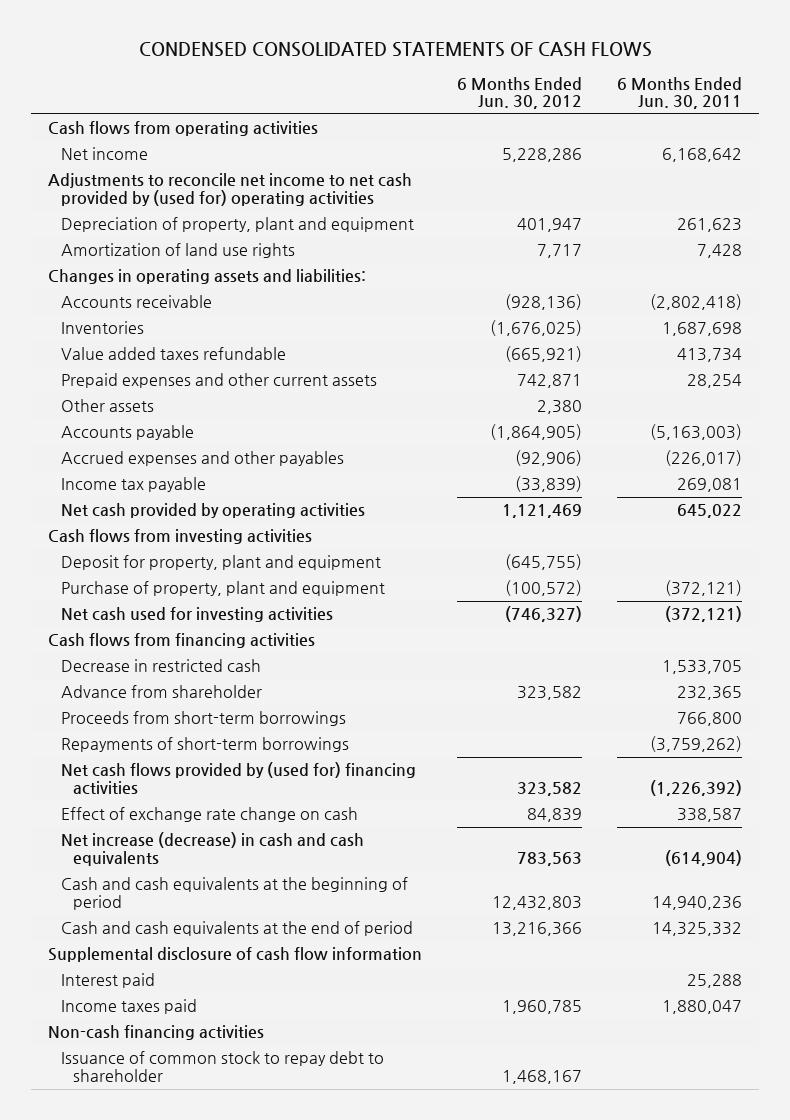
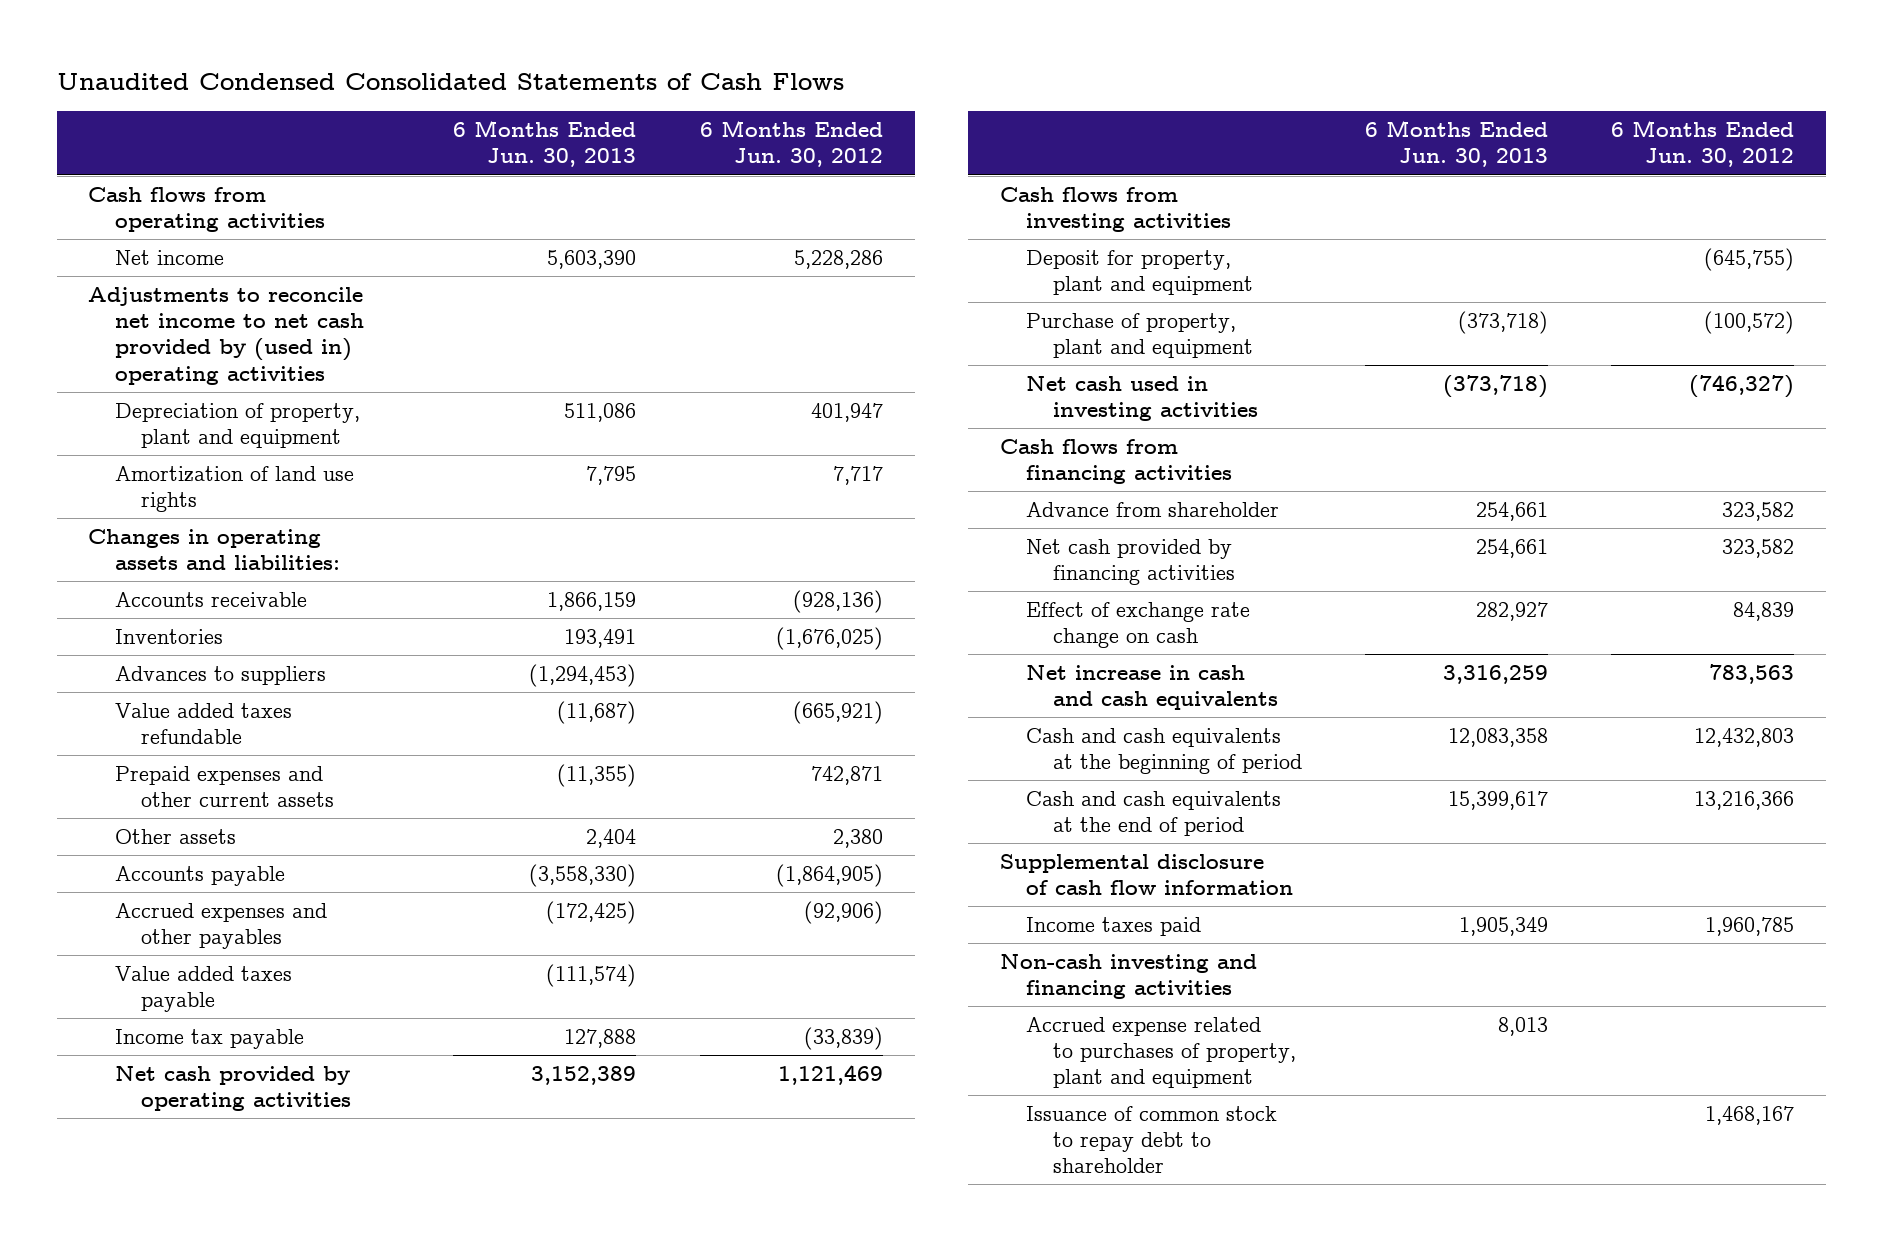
[138,41,652,57] CONDENSED CONSOLIDATED STATEMENTS OF CASH FLOWS -> [56,72,844,90] Unaudited Condensed Consolidated Statements of Cash Flows
[616,76,742,110] 6 Months Ended Jun. 30, 2011 -> none
none -> [453,120,637,168] 6 Months Ended Jun. 30, 2013
[48,173,413,207] Adjustments to reconcile net income to net cash provided by (used for) operating activities -> [88,286,364,385] Adjustments to reconcile net income to net cash provided by (used in) operating activities
none -> [114,665,326,685] Advances to suppliers
none -> [114,965,292,1013] Value added taxes payable
[60,607,333,623] Net cash used for investing activities -> [1026,375,1258,422] Net cash used in investing activities
[60,659,261,673] Decrease in restricted cash -> none
[60,711,346,727] Proceeds from short-term borrowings -> none
[60,737,349,753] Repayments of short-term borrowings -> none
[60,762,416,796] Net cash flows provided by (used for) financing activities -> [1026,538,1235,586] Net cash provided by financing activities
[60,832,364,867] Net increase (decrease) in cash and cash equivalents -> [1026,664,1278,711] Net increase in cash and cash equivalents
[60,973,155,989] Interest paid -> none
[48,1025,265,1041] Non-cash financing activities -> [999,953,1257,1000] Non-cash investing and financing activities
none -> [1026,1016,1296,1089] Accrued expense related to purchases of property, plant and equipment

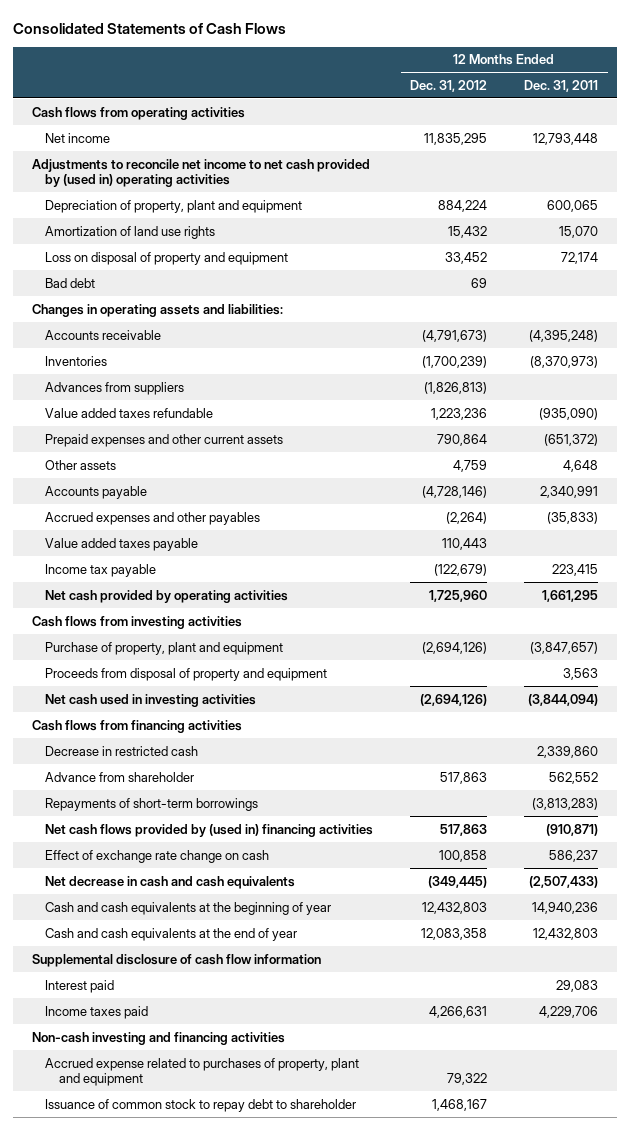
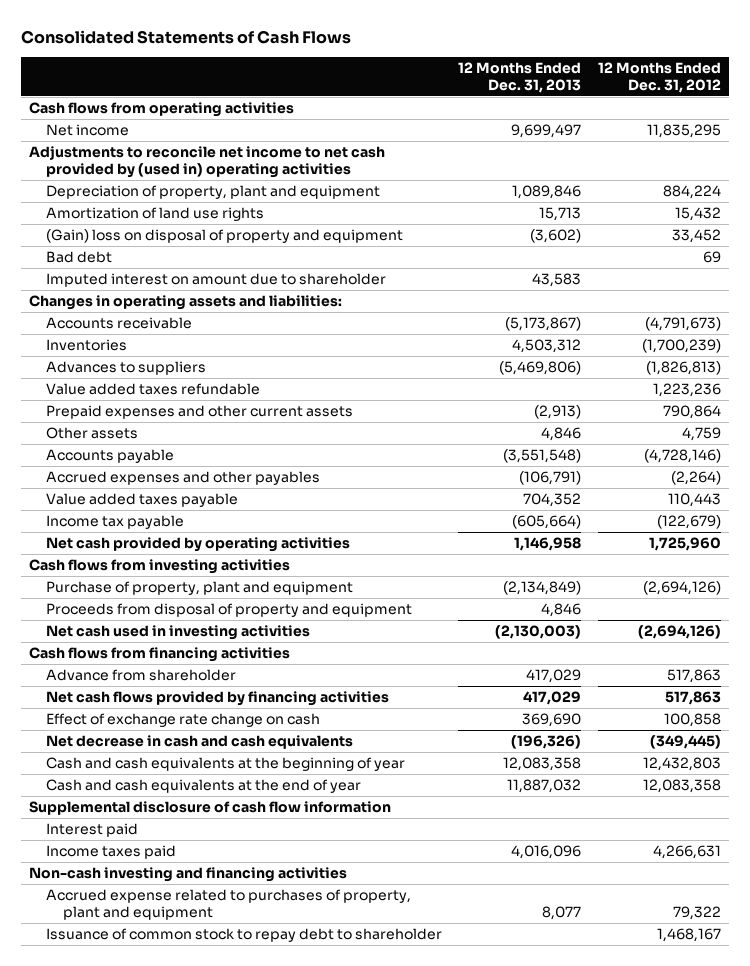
[524,79,599,92] Dec. 31, 2011 -> none
none -> [458,61,582,93] 12 Months Ended Dec. 31, 2013
[45,251,289,265] Loss on disposal of property and equipment -> [45,229,403,244] (Gain) loss on disposal of property and equipment
none -> [45,273,386,288] Imputed interest on amount due to shareholder
[45,381,185,395] Advances from suppliers -> [45,361,206,376] Advances to suppliers
[45,745,199,756] Decrease in restricted cash -> none
[45,797,259,811] Repayments of short-term borrowings -> none
[45,823,374,837] Net cash flows provided by (used in) financing activities -> [45,691,389,707] Net cash flows provided by financing activities

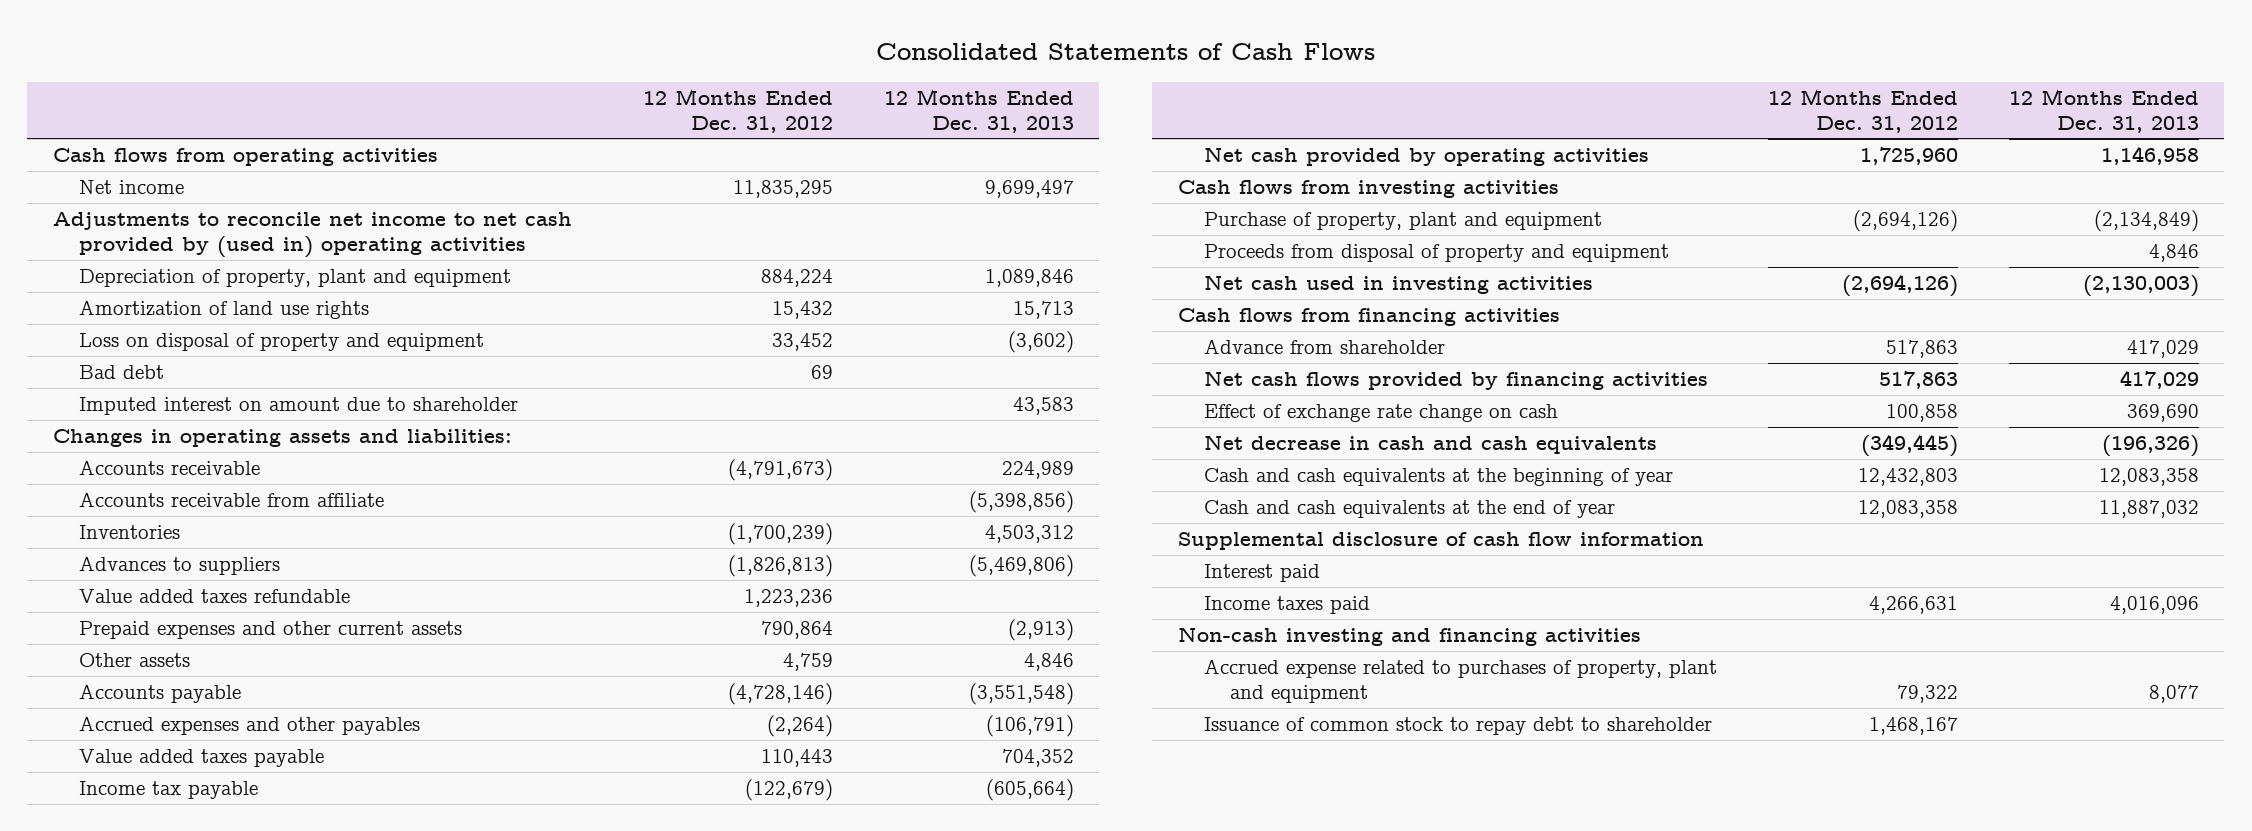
[45,229,403,244] (Gain) loss on disposal of property and equipment -> [78,333,484,352] Loss on disposal of property and equipment
[505,317,582,332] (5,173,867) -> [1001,461,1074,480] 224,989
none -> [78,492,384,508] Accounts receivable from affiliate

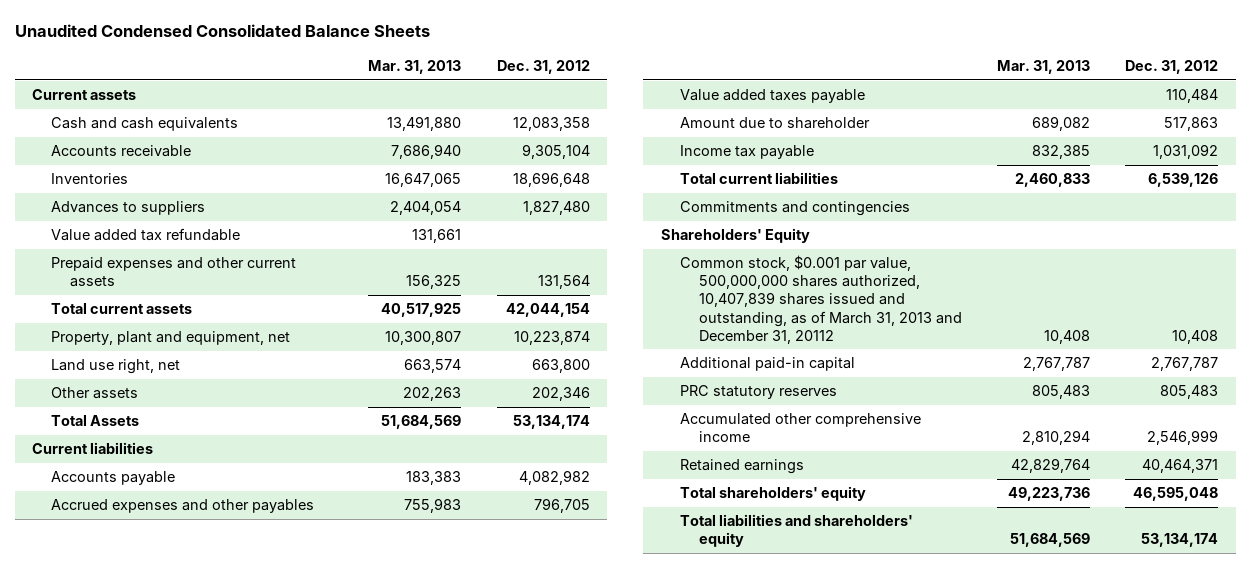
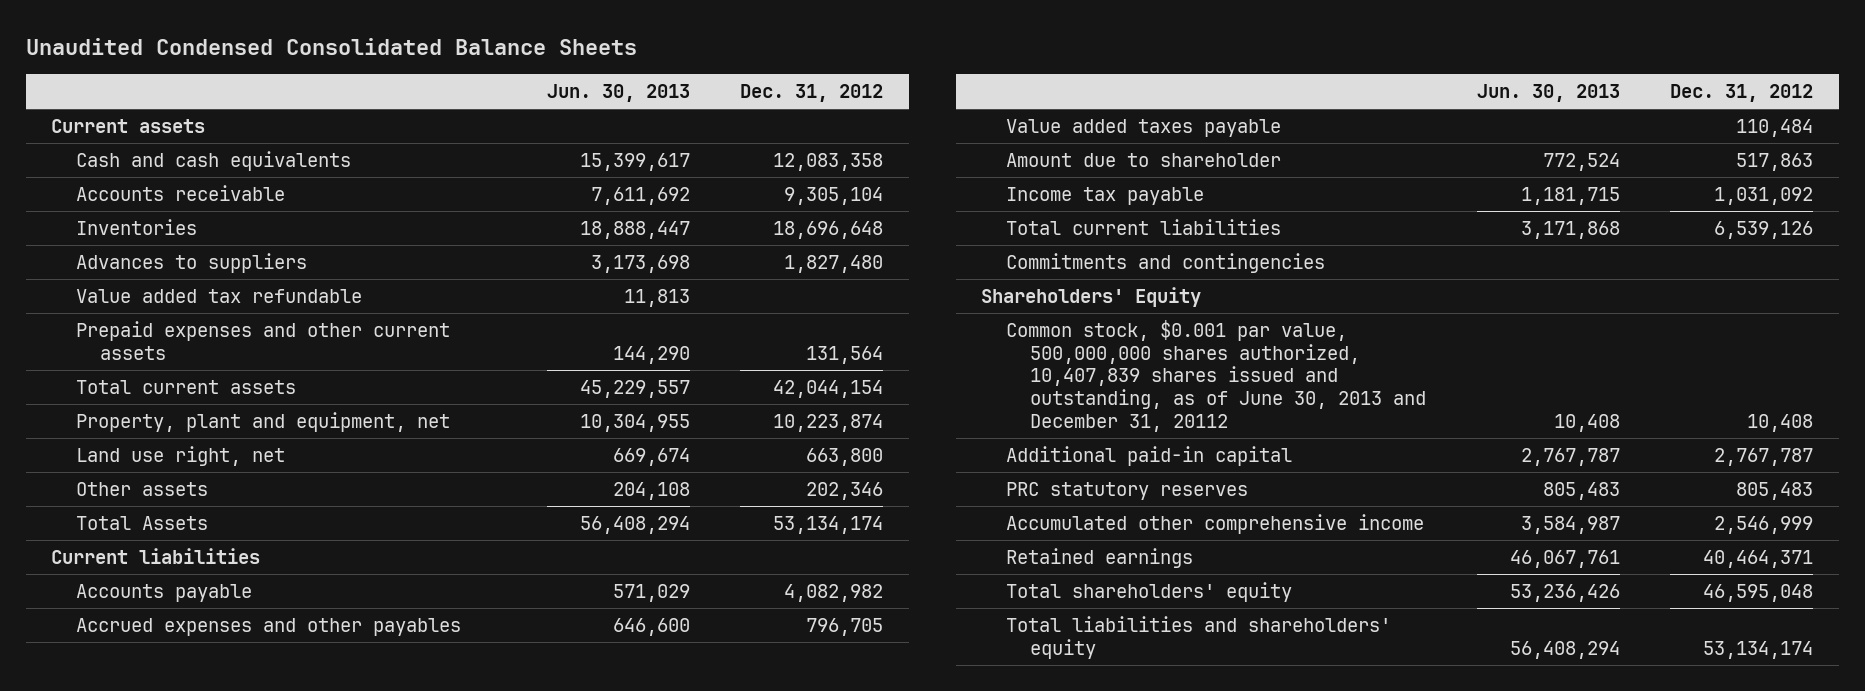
[368,59,462,74] Mar. 31, 2013 -> none
none -> [546,83,690,102] Jun. 30, 2013
[679,255,962,344] Common stock, $0.001 par value, 500,000,000 shares authorized, 10,407,839 shares issued and outstanding, as of March 31, 2013 and December 31, 20112 -> [1005,320,1426,432] Common stock, $0.001 par value, 500,000,000 shares authorized, 10,407,839 shares issued and outstanding, as of June 30, 2013 and December 31, 20112

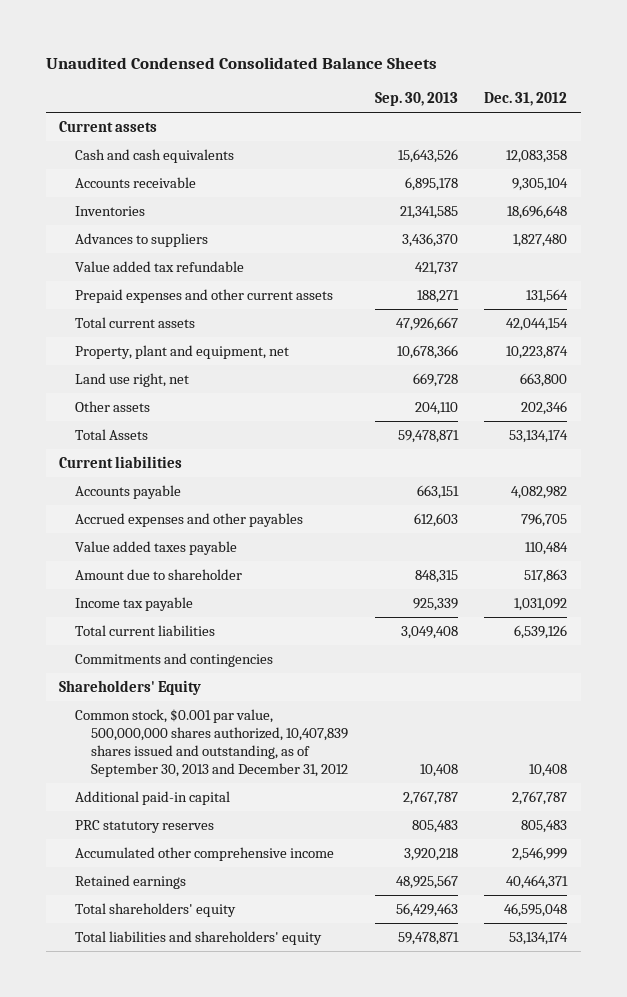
[546,83,690,102] Jun. 30, 2013 -> none
none -> [374,92,458,107] Sep. 30, 2013
[1005,320,1426,432] Common stock, $0.001 par value, 500,000,000 shares authorized, 10,407,839 shares issued and outstanding, as of June 30, 2013 and December 31, 20112 -> [75,709,349,778] Common stock, $0.001 par value, 500,000,000 shares authorized, 10,407,839 shares issued and outstanding, as of September 30, 2013 and December 31, 2012

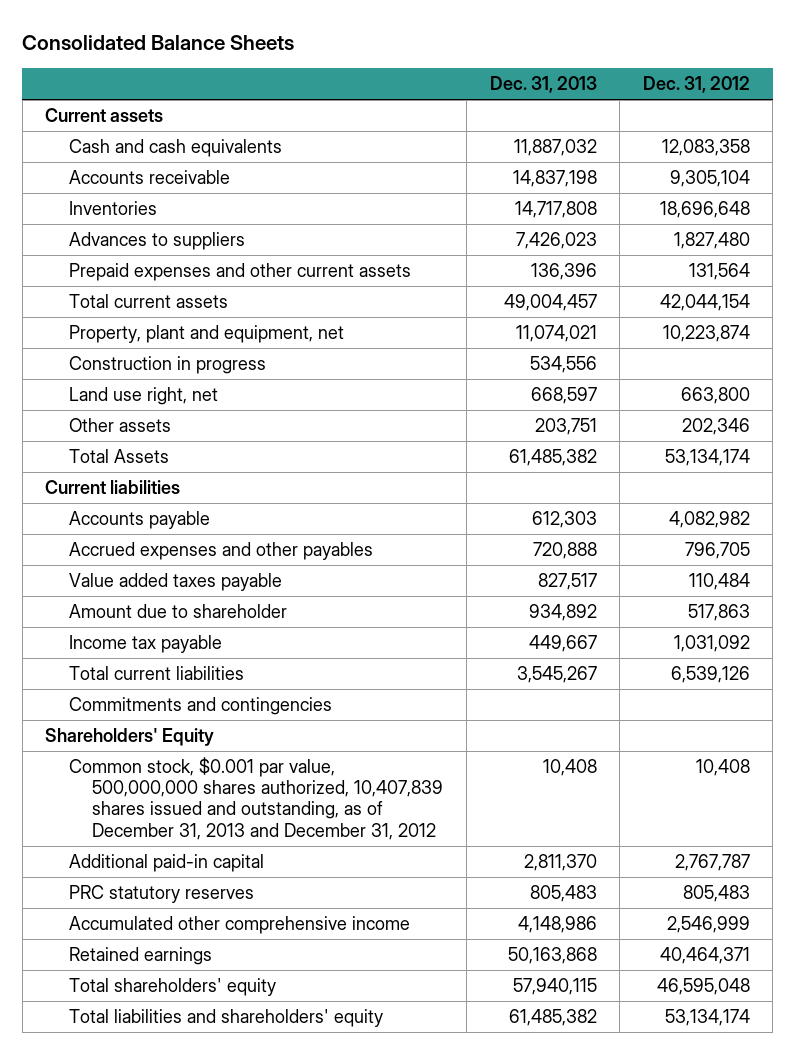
[46,57,438,70] Unaudited Condensed Consolidated Balance Sheets -> [22,35,295,51] Consolidated Balance Sheets
[374,92,458,107] Sep. 30, 2013 -> none
none -> [489,76,597,94] Dec. 31, 2013
[75,261,245,273] Value added tax refundable -> none
none -> [68,356,266,375] Construction in progress
[75,709,349,778] Common stock, $0.001 par value, 500,000,000 shares authorized, 10,407,839 shares issued and outstanding, as of September 30, 2013 and December 31, 2012 -> [68,757,444,840] Common stock, $0.001 par value, 500,000,000 shares authorized, 10,407,839 shares issued and outstanding, as of December 31, 2013 and December 31, 2012

